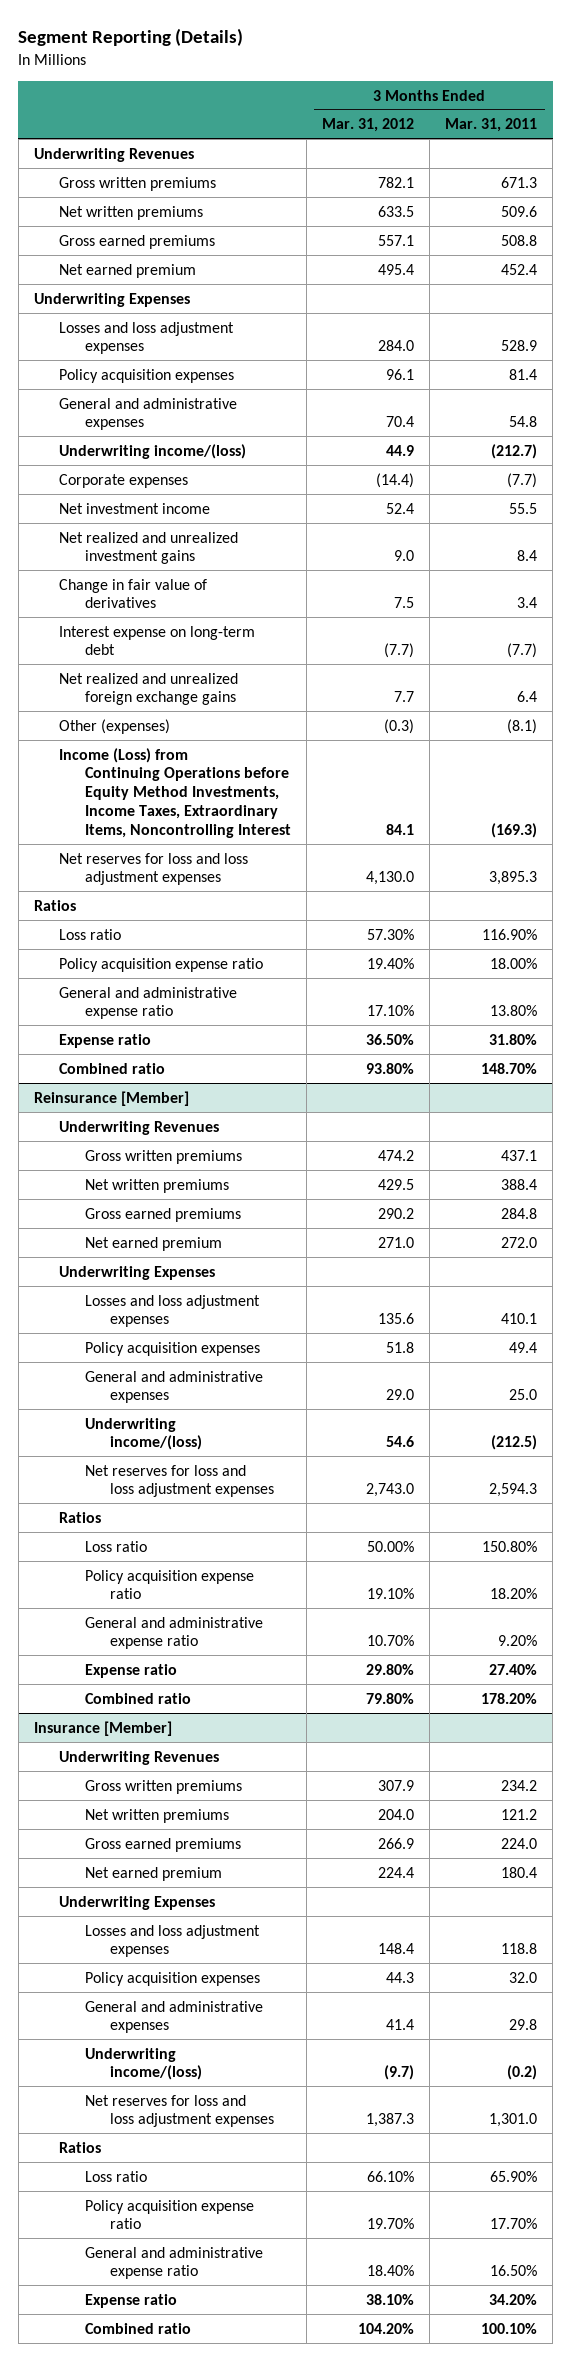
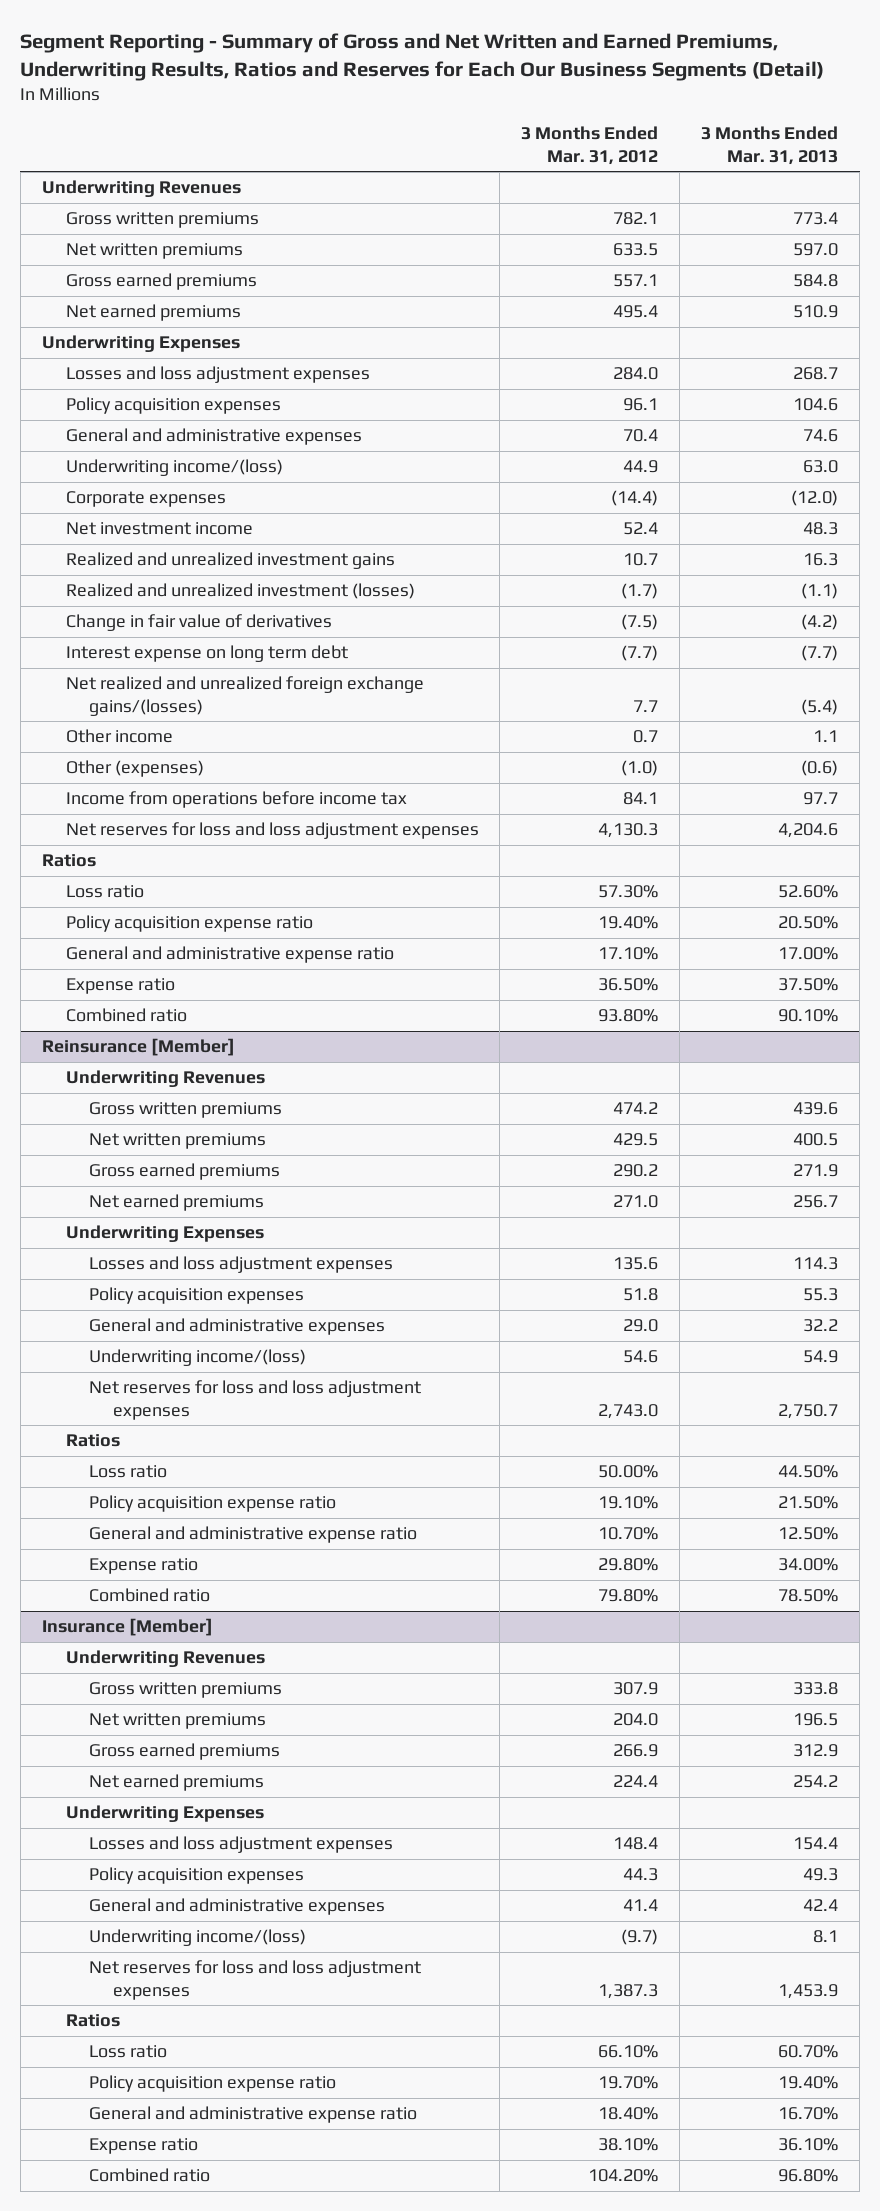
[18,28,244,47] Segment Reporting (Details) -> [20,33,825,81] Segment Reporting - Summary of Gross and Net Written and Earned Premiums, Underwriting Results, Ratios and Reserves for Each Our Business Segments (Detail)
[445,118,538,133] Mar. 31, 2011 -> none
none -> [701,126,839,165] 3 Months Ended Mar. 31, 2013
[59,263,197,278] Net earned premium -> [65,304,241,322] Net earned premiums
[59,531,239,565] Net realized and unrealized investment gains -> [65,552,395,570] Realized and unrealized investment gains
[393,550,414,562] 9.0 -> [623,553,659,567] 10.7
none -> [65,583,415,600] Realized and unrealized investment (losses)
[393,597,414,609] 7.5 -> [621,614,659,631] (7.5)
[59,625,256,656] Interest expense on long-term debt -> [65,645,348,663] Interest expense on long term debt
[59,672,239,706] Net realized and unrealized foreign exchange gains -> [65,676,424,716] Net realized and unrealized foreign exchange gains/(losses)
none -> [65,729,173,744] Other income
[383,718,414,734] (0.3) -> [621,760,659,777] (1.0)
[59,747,291,838] Income (Loss) from Continuing Operations before Equity Method Investments, Income Taxes, Extraordinary Items, Noncontrolling Interest -> [65,791,407,809] Income from operations before income tax
[365,871,414,886] 4,130.0 -> [598,823,659,839] 4,130.3
[84,1236,222,1251] Net earned premium -> [89,1194,265,1212] Net earned premiums
[84,1866,222,1881] Net earned premium -> [89,1774,265,1792] Net earned premiums

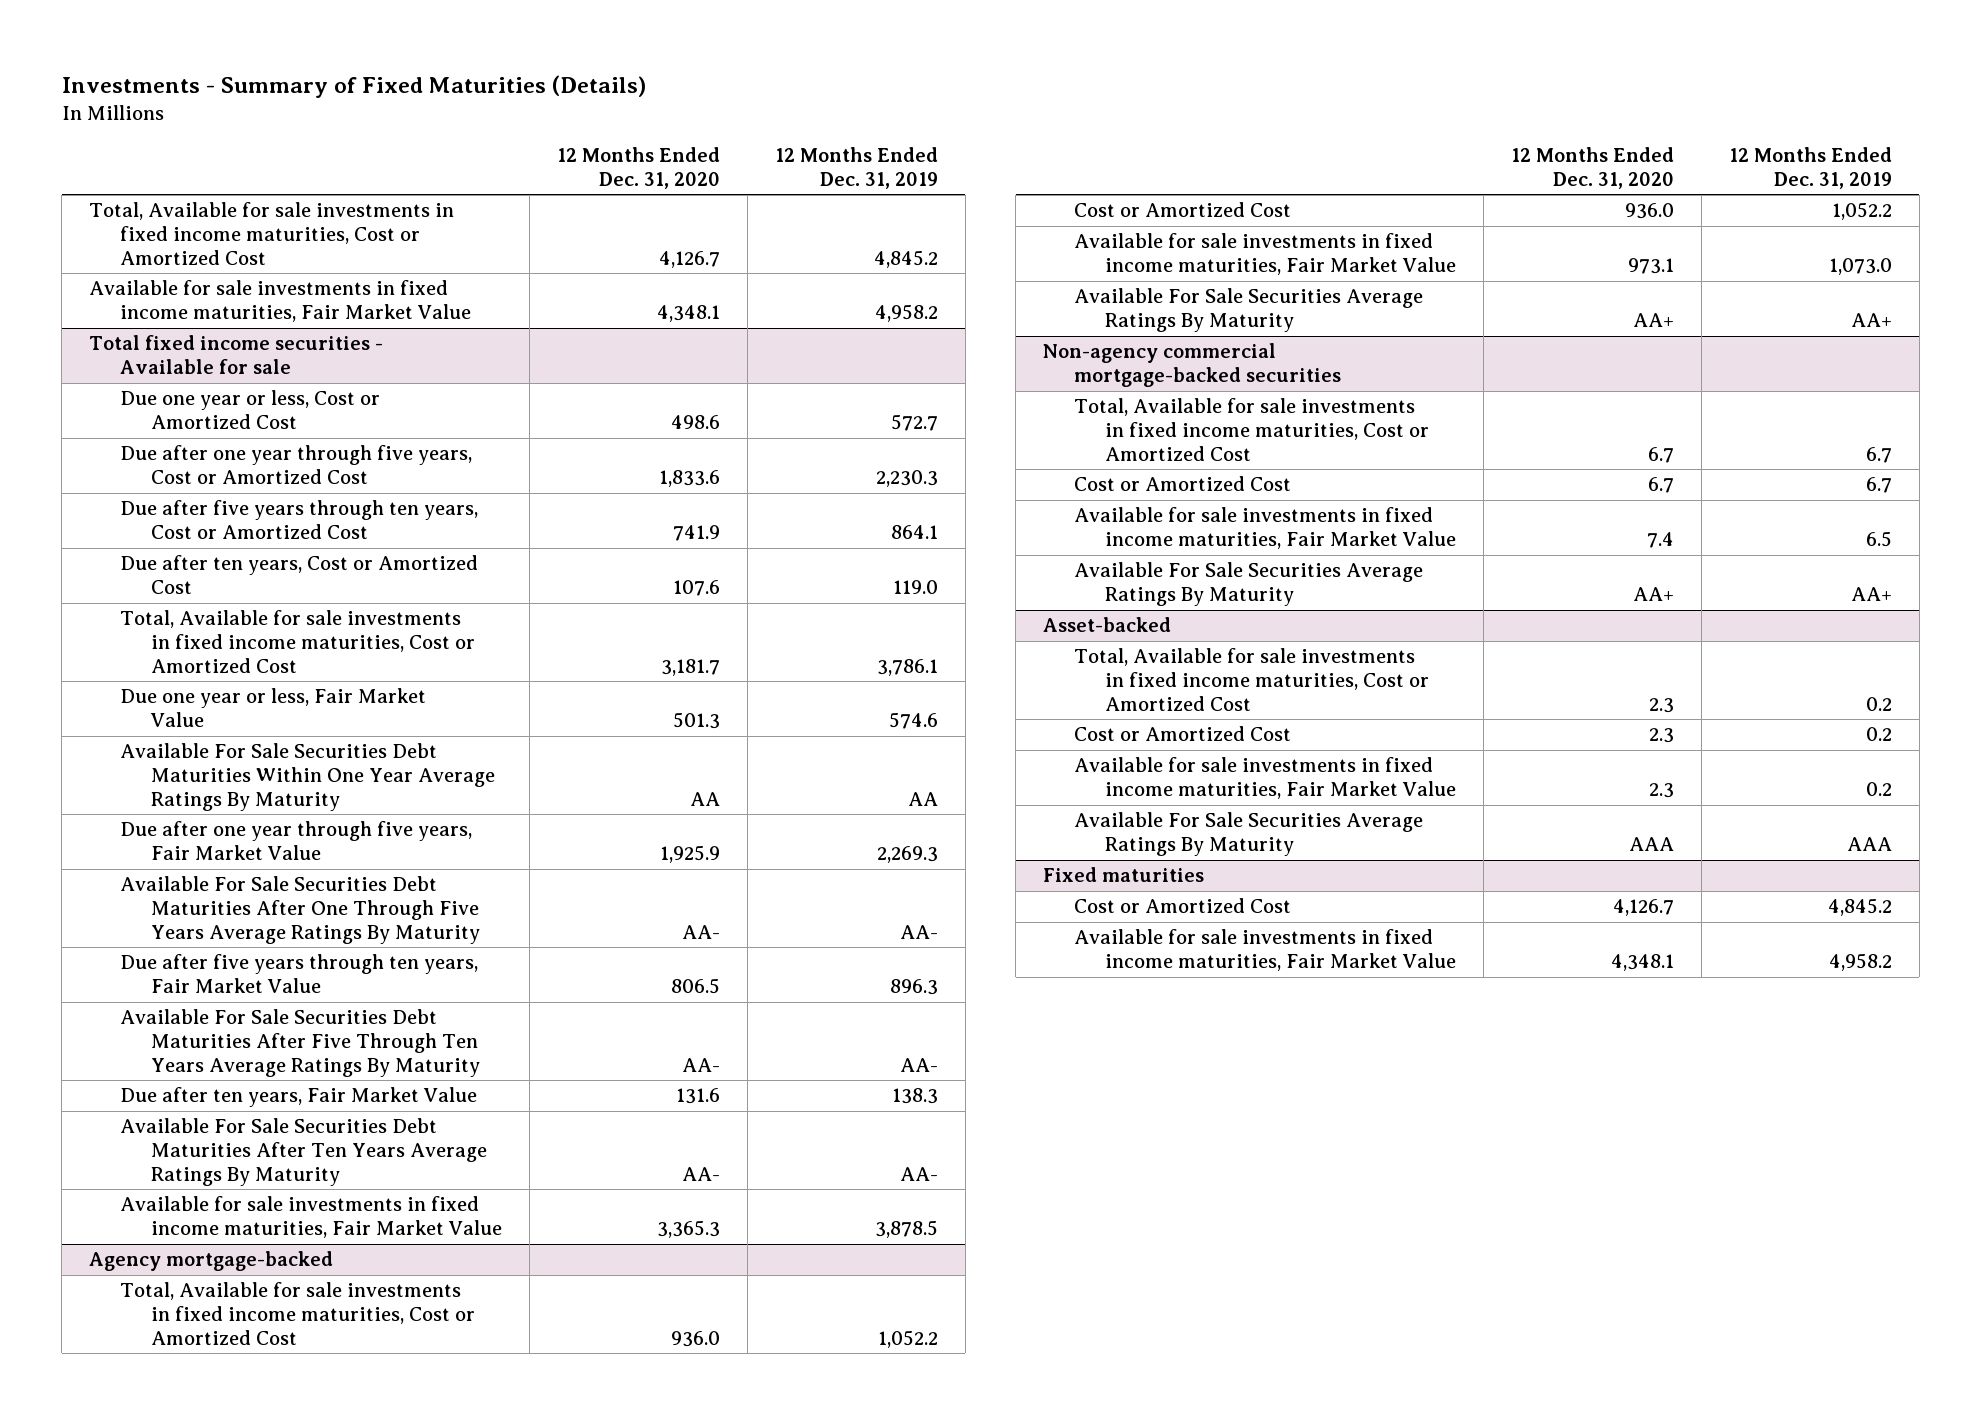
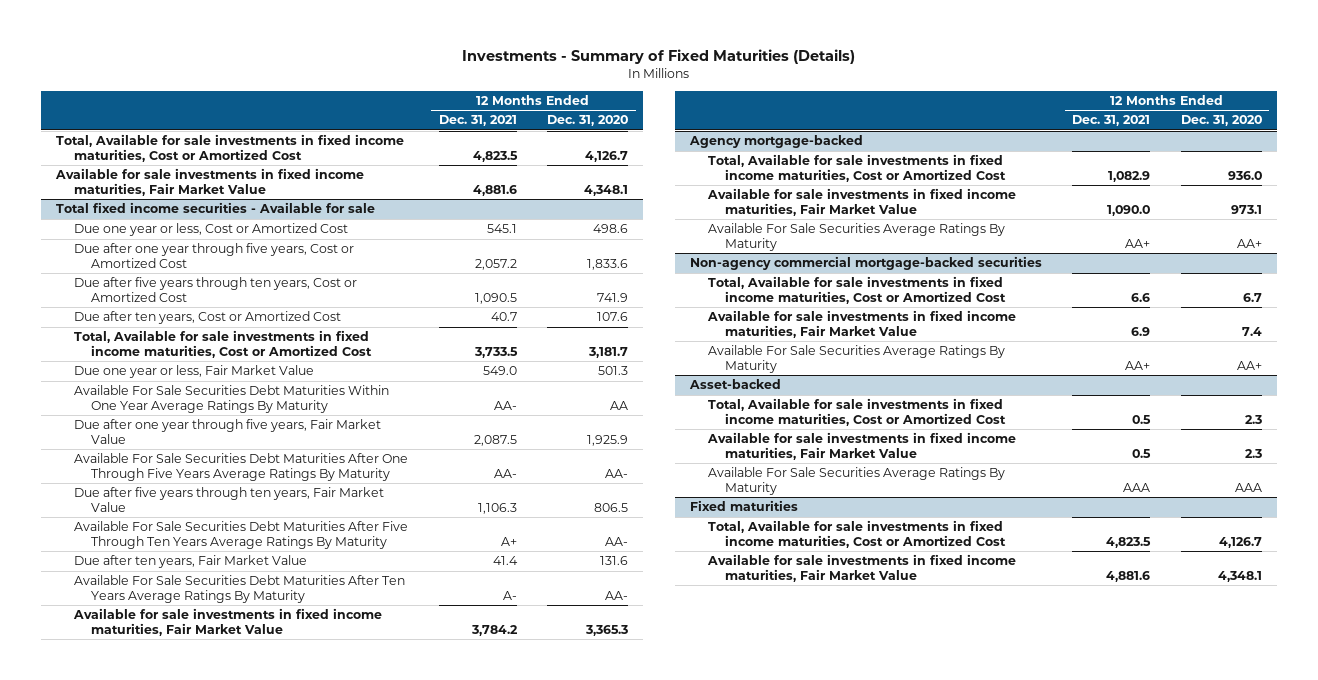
[774,147,938,189] 12 Months Ended Dec. 31, 2019 -> none
none -> [438,115,517,127] Dec. 31, 2021
[1074,202,1292,218] Cost or Amortized Cost -> none
[1074,476,1292,492] Cost or Amortized Cost -> none
[1074,726,1292,742] Cost or Amortized Cost -> none
[1074,898,1292,914] Cost or Amortized Cost -> [707,520,1006,549] Total, Available for sale investments in fixed income maturities, Cost or Amortized Cost

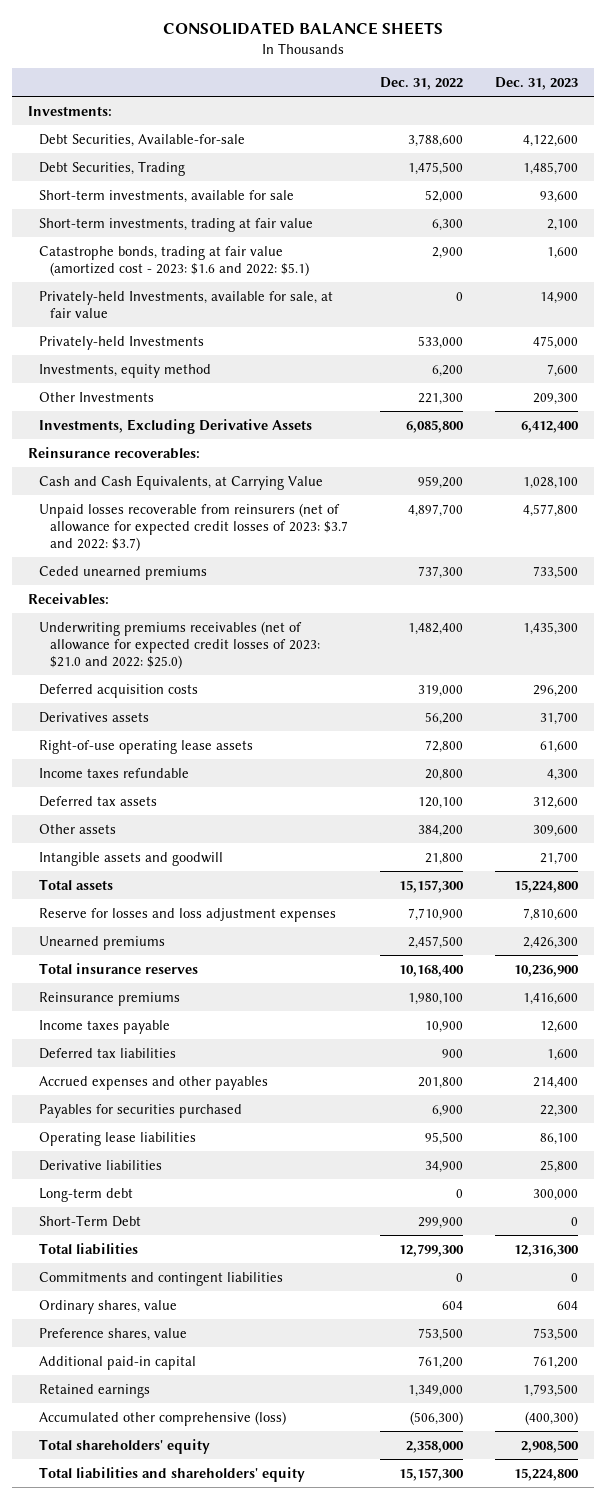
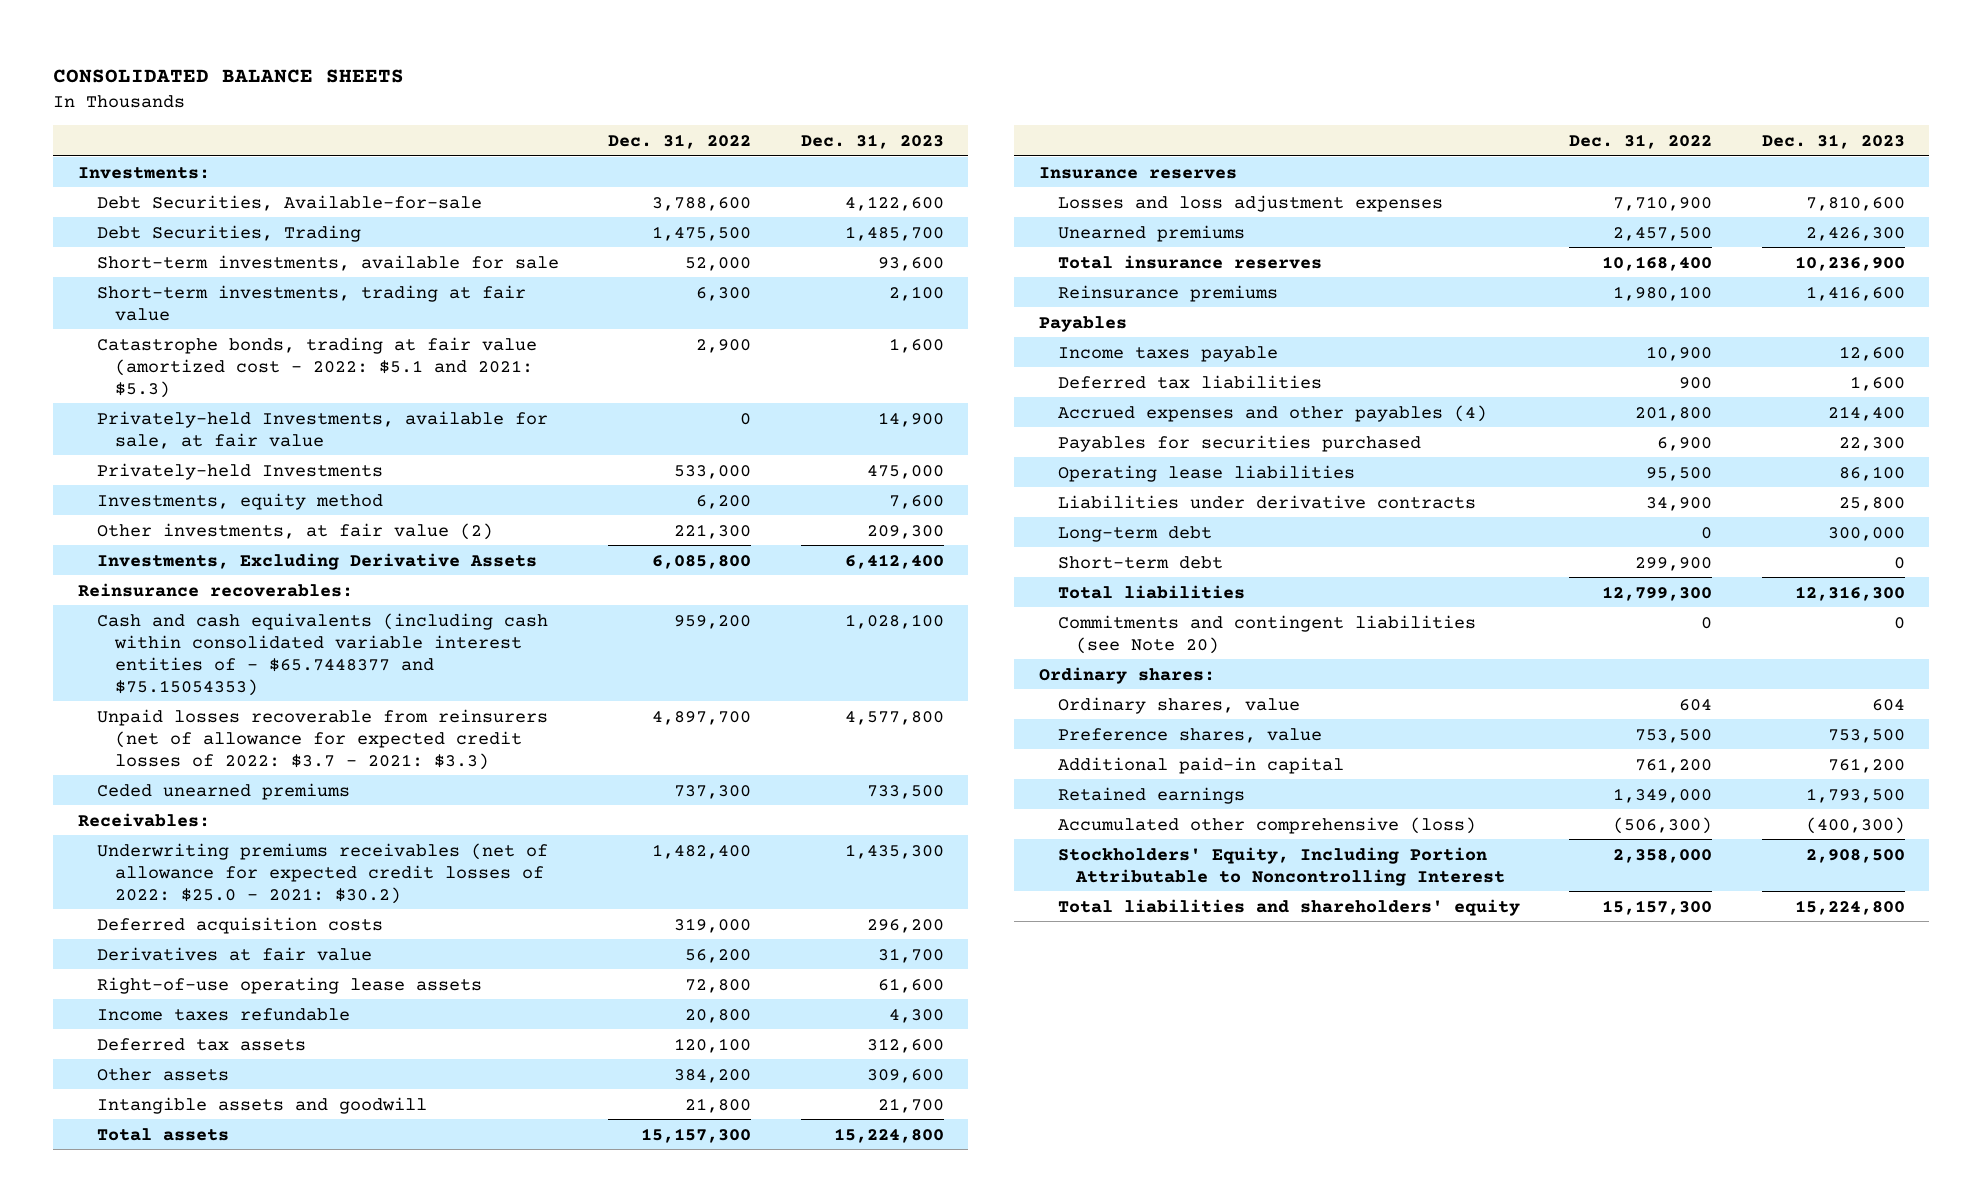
[39,245,310,276] Catastrophe bonds, trading at fair value (amortized cost - 2023: $1.6 and 2022: $5.1) -> [96,336,537,398] Catastrophe bonds, trading at fair value (amortized cost - 2022: $5.1 and 2021: $5.3)
[39,391,155,402] Other Investments -> [96,522,493,540] Other investments, at fair value (2)
[39,474,324,490] Cash and Cash Equivalents, at Carrying Value -> [96,612,548,696] Cash and cash equivalents (including cash within consolidated variable interest entities of - $65.7448377 and $75.15054353)
[39,502,349,552] Unpaid losses recoverable from reinsurers (net of allowance for expected credit losses of 2023: $3.7 and 2022: $3.7) -> [96,708,548,770] Unpaid losses recoverable from reinsurers (net of allowance for expected credit losses of 2022: $3.7 - 2021: $3.3)
[39,620,321,670] Underwriting premiums receivables (net of allowance for expected credit losses of 2023: $21.0 and 2022: $25.0) -> [96,842,548,904] Underwriting premiums receivables (net of allowance for expected credit losses of 2022: $25.0 - 2021: $30.2)
[39,711,150,723] Derivatives assets -> [96,946,372,961] Derivatives at fair value
none -> [1039,166,1238,179] Insurance reserves
[39,907,337,922] Reserve for losses and loss adjustment expenses -> [1057,194,1443,212] Losses and loss adjustment expenses
none -> [1039,315,1128,332] Payables
[39,1075,269,1090] Accrued expenses and other payables -> [1057,404,1487,422] Accrued expenses and other payables (4)
[39,1159,163,1171] Derivative liabilities -> [1057,494,1476,509] Liabilities under derivative contracts
[39,1214,142,1227] Short-Term Debt -> [1057,555,1223,569] Short-term debt
[39,1271,284,1286] Commitments and contingent liabilities -> [1057,614,1476,654] Commitments and contingent liabilities (see Note 20)
none -> [1039,666,1216,684] Ordinary shares:
[39,1438,211,1454] Total shareholders' equity -> [1057,846,1505,886] Stockholders' Equity, Including Portion Attributable to Noncontrolling Interest

